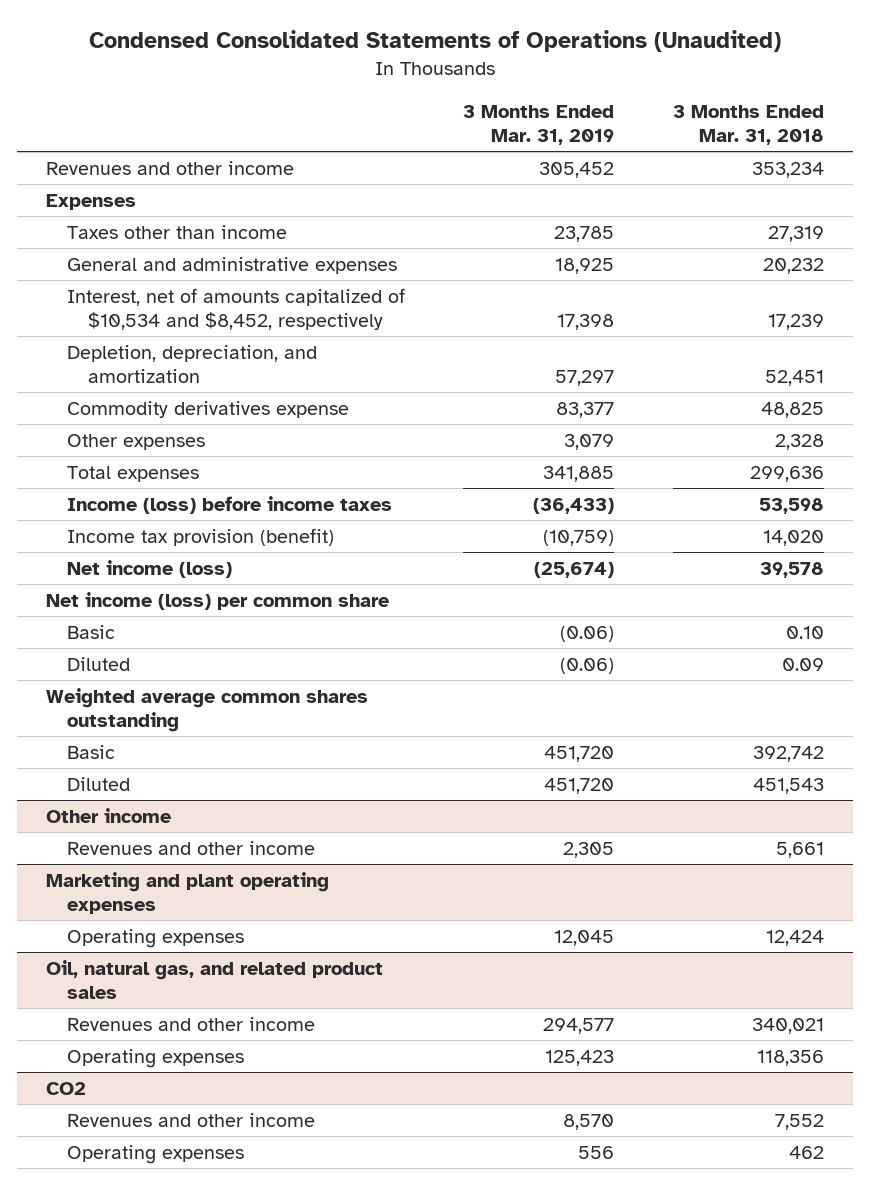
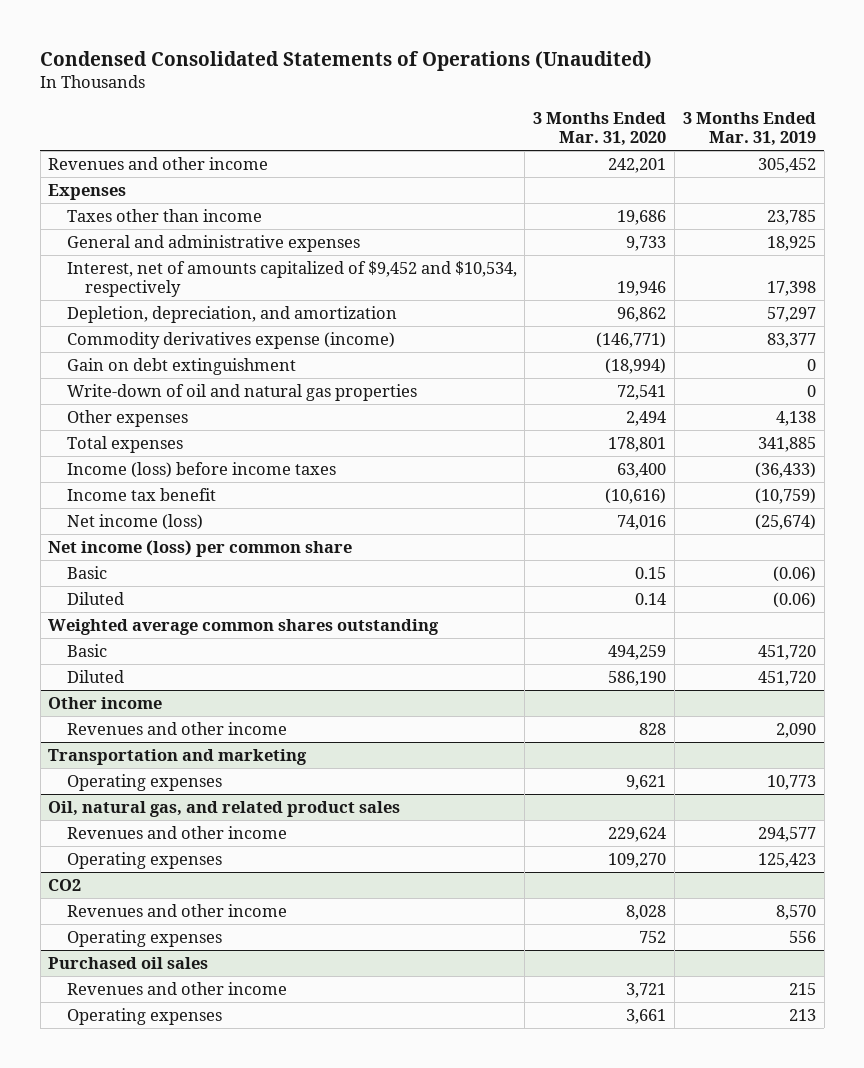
[672,104,824,145] 3 Months Ended Mar. 31, 2018 -> none
none -> [533,111,667,147] 3 Months Ended Mar. 31, 2020
[67,287,406,331] Interest, net of amounts capitalized of $10,534 and $8,452, respectively -> [66,260,517,298] Interest, net of amounts capitalized of $9,452 and $10,534, respectively
[67,400,350,418] Commodity derivatives expense -> [66,331,395,349] Commodity derivatives expense (income)
none -> [66,357,296,375] Gain on debt extinguishment
none -> [66,383,417,401] Write-down of oil and natural gas properties
[564,433,615,450] 3,079 -> [776,410,817,426] 4,138
[67,527,335,546] Income tax provision (benefit) -> [66,487,216,501] Income tax benefit
[563,841,615,858] 2,305 -> [776,722,817,738] 2,090
[45,871,329,915] Marketing and plant operating expenses -> [48,748,308,765] Transportation and marketing
[554,929,615,946] 12,045 -> [767,774,817,790] 10,773
none -> [48,956,209,969] Purchased oil sales
none -> [66,981,287,995] Revenues and other income
none -> [66,1007,222,1025] Operating expenses

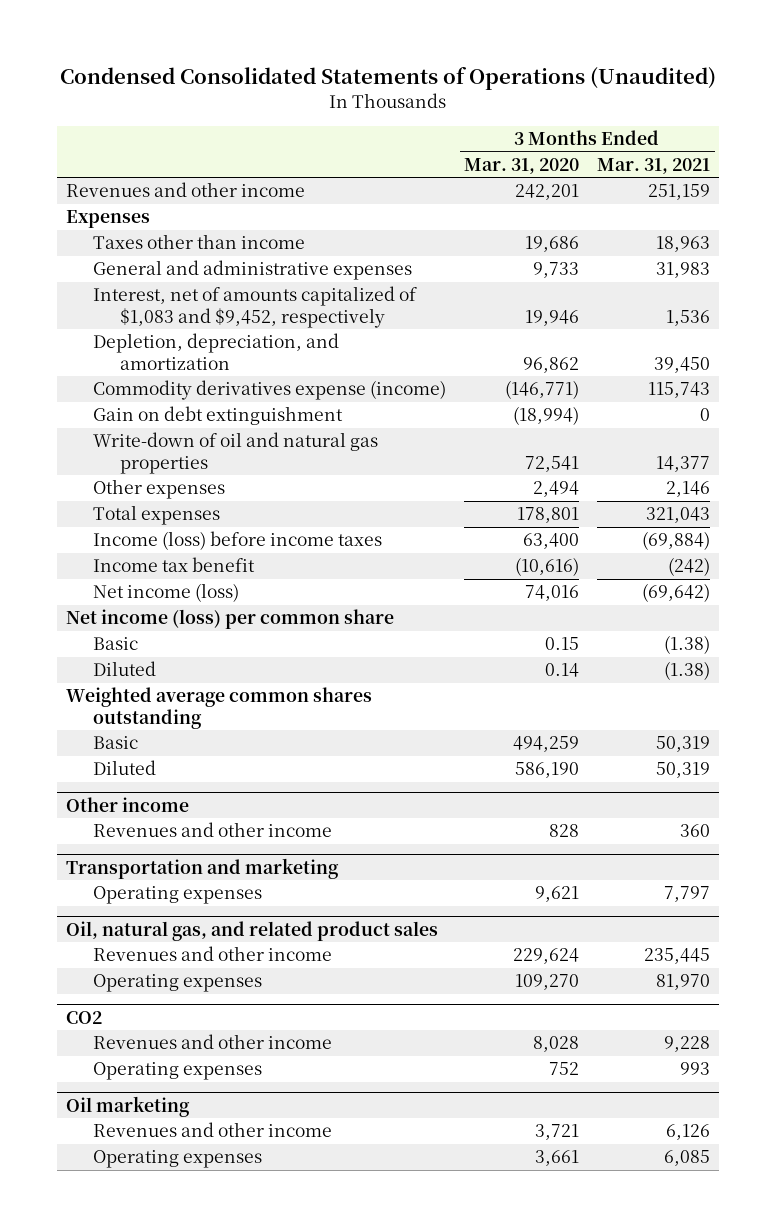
[683,111,817,147] 3 Months Ended Mar. 31, 2019 -> none
none -> [597,158,711,175] Mar. 31, 2021
[66,260,517,298] Interest, net of amounts capitalized of $9,452 and $10,534, respectively -> [92,286,417,328] Interest, net of amounts capitalized of $1,083 and $9,452, respectively
[48,956,209,969] Purchased oil sales -> [65,1096,190,1118] Oil marketing

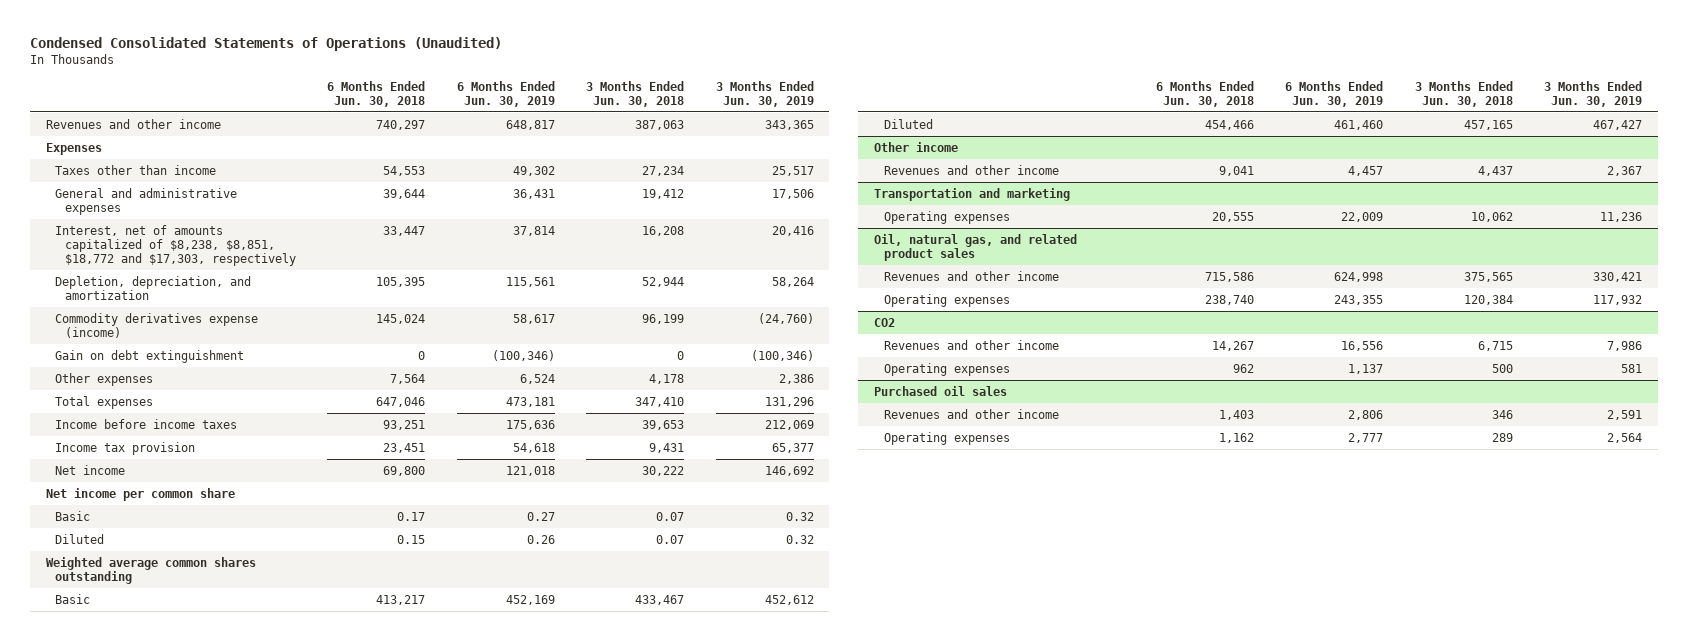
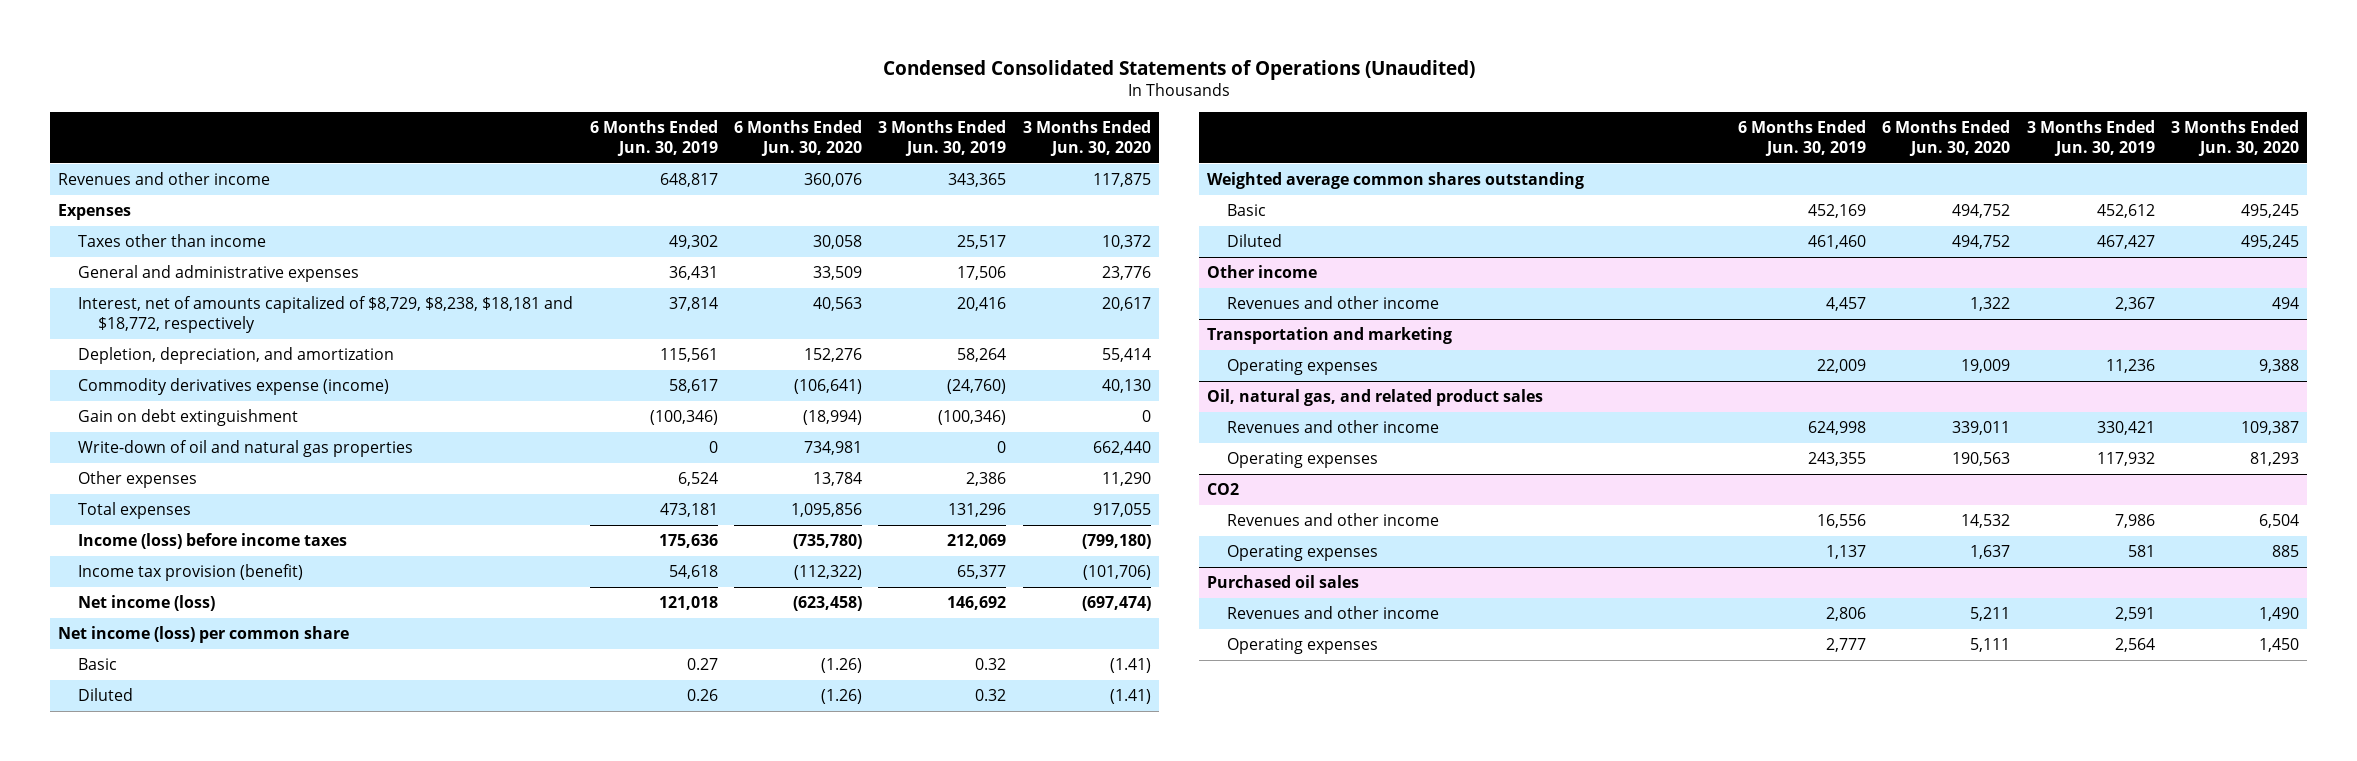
[327,80,426,107] 6 Months Ended Jun. 30, 2018 -> none
[586,80,685,107] 3 Months Ended Jun. 30, 2018 -> none
none -> [733,120,862,157] 6 Months Ended Jun. 30, 2020
none -> [1022,120,1151,157] 3 Months Ended Jun. 30, 2020
[55,224,296,266] Interest, net of amounts capitalized of $8,238, $8,851, $18,772 and $17,303, respectively -> [78,296,574,333] Interest, net of amounts capitalized of $8,729, $8,238, $18,181 and $18,772, respectively
none -> [78,440,414,458] Write-down of oil and natural gas properties
[55,418,238,429] Income before income taxes -> [78,533,348,550] Income (loss) before income taxes
[55,441,196,455] Income tax provision -> [78,564,304,582] Income tax provision (benefit)
[55,464,126,475] Net income -> [78,595,216,612] Net income (loss)
[45,487,235,501] Net income per common share -> [58,626,350,644] Net income (loss) per common share

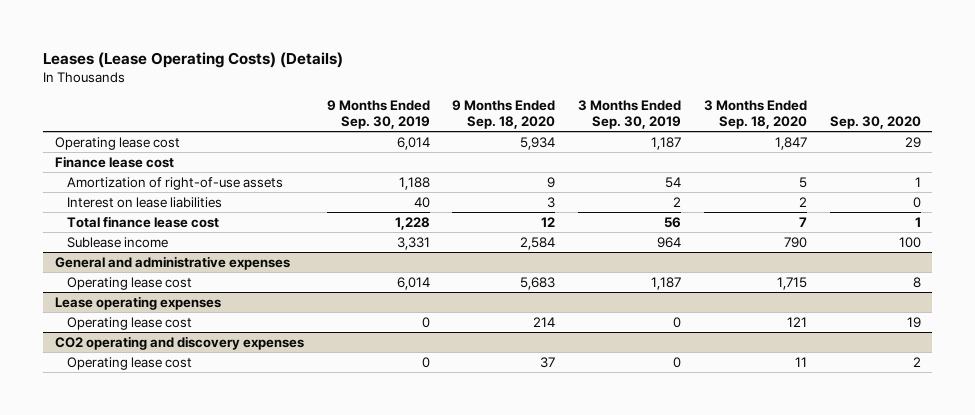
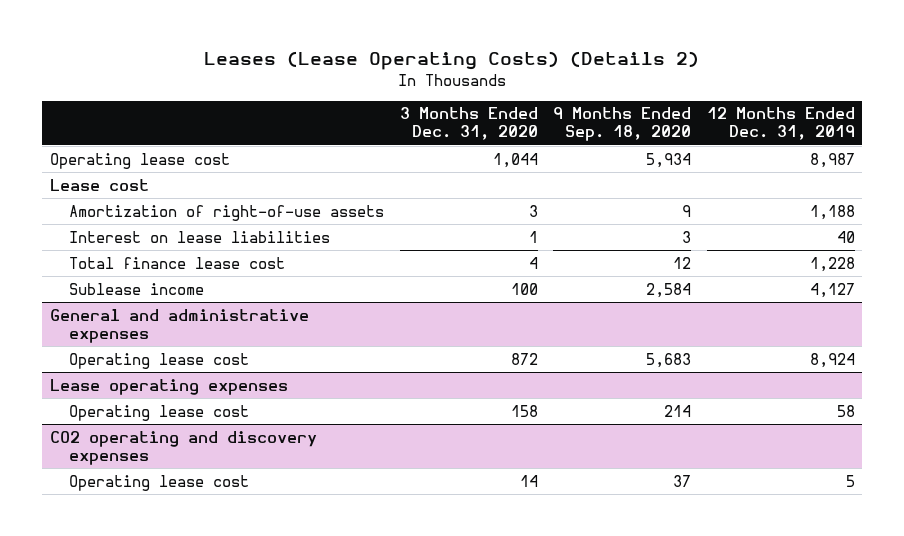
[43,52,344,69] Leases (Lease Operating Costs) (Details) -> [204,51,700,71] Leases (Lease Operating Costs) (Details 2)
[326,100,430,129] 9 Months Ended Sep. 30, 2019 -> none
[578,100,682,129] 3 Months Ended Sep. 30, 2019 -> none
[703,100,807,129] 3 Months Ended Sep. 18, 2020 -> none
[829,115,921,129] Sep. 30, 2020 -> none
none -> [399,107,538,141] 3 Months Ended Dec. 31, 2020
none -> [706,107,855,141] 12 Months Ended Dec. 31, 2019
[54,155,174,168] Finance lease cost -> [49,178,149,191] Lease cost

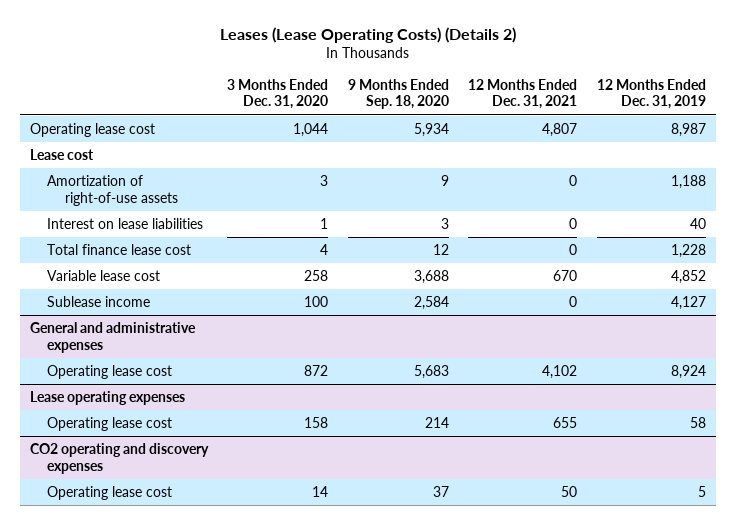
none -> [468,78,578,110] 12 Months Ended Dec. 31, 2021
none -> [47,269,161,281] Variable lease cost

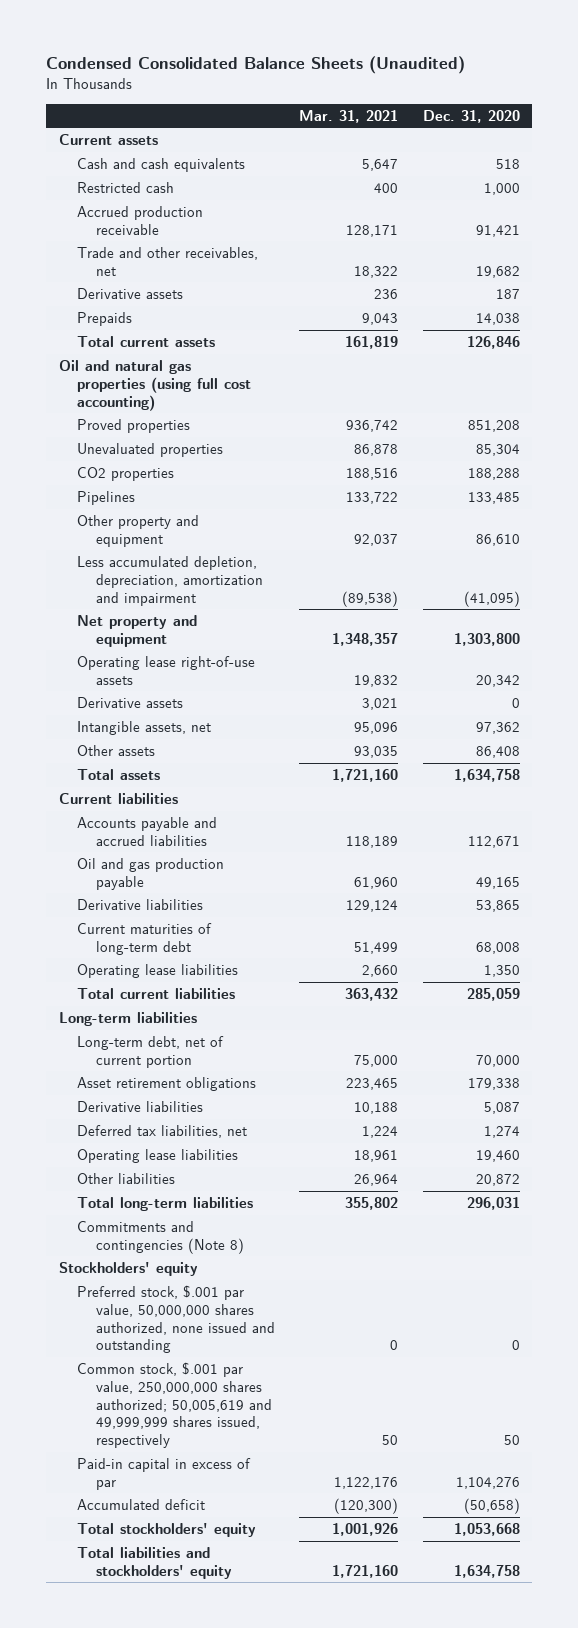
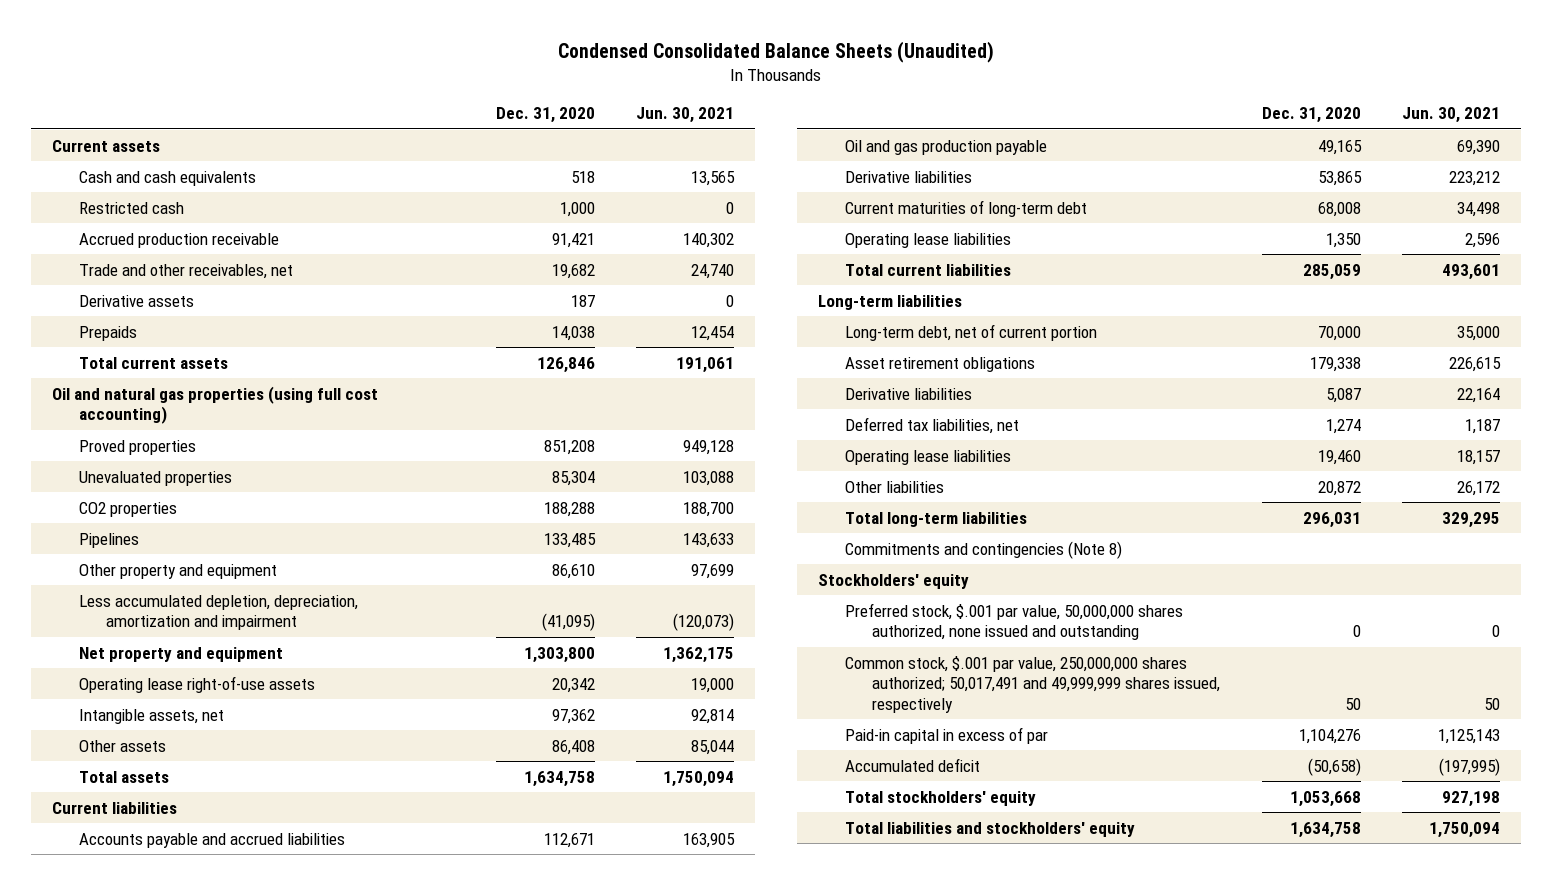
[299,109,399,123] Mar. 31, 2021 -> none
none -> [636,107,735,124] Jun. 30, 2021
[77,696,184,708] Derivative assets -> none
[77,1361,272,1449] Common stock, $.001 par value, 250,000,000 shares authorized; 50,005,619 and 49,999,999 shares issued, respectively -> [845,655,1221,713] Common stock, $.001 par value, 250,000,000 shares authorized; 50,017,491 and 49,999,999 shares issued, respectively

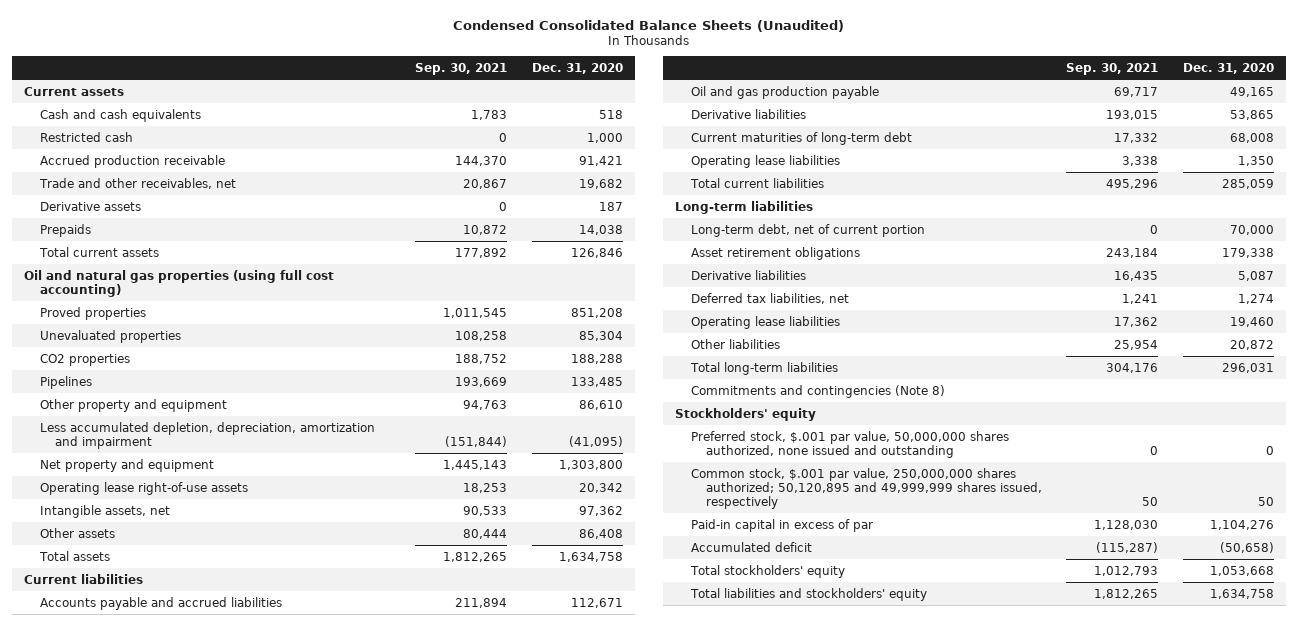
[636,107,735,124] Jun. 30, 2021 -> none
none -> [415,62,508,75] Sep. 30, 2021
[845,655,1221,713] Common stock, $.001 par value, 250,000,000 shares authorized; 50,017,491 and 49,999,999 shares issued, respectively -> [690,467,1043,509] Common stock, $.001 par value, 250,000,000 shares authorized; 50,120,895 and 49,999,999 shares issued, respectively

